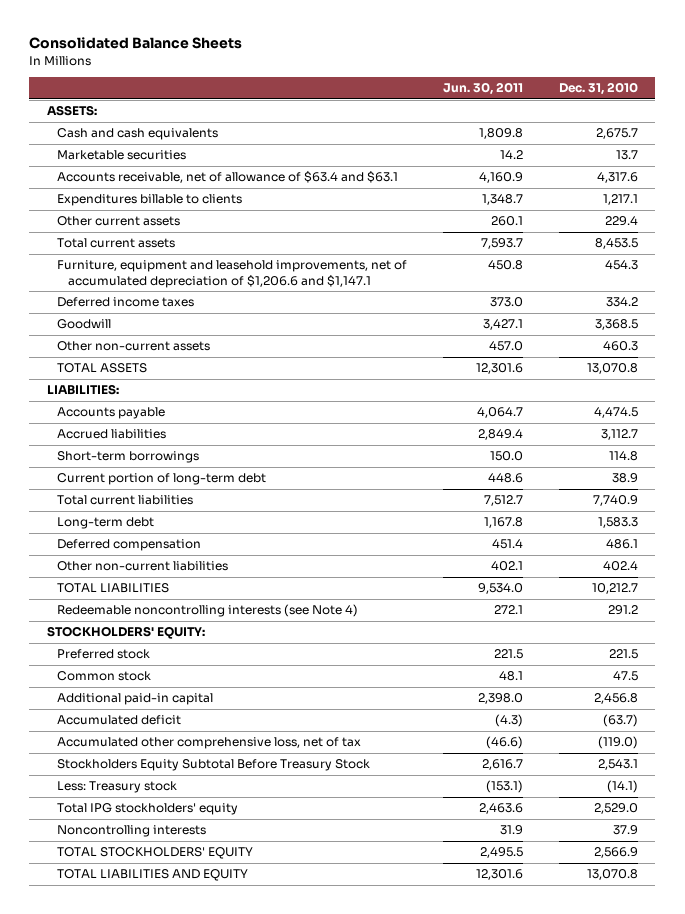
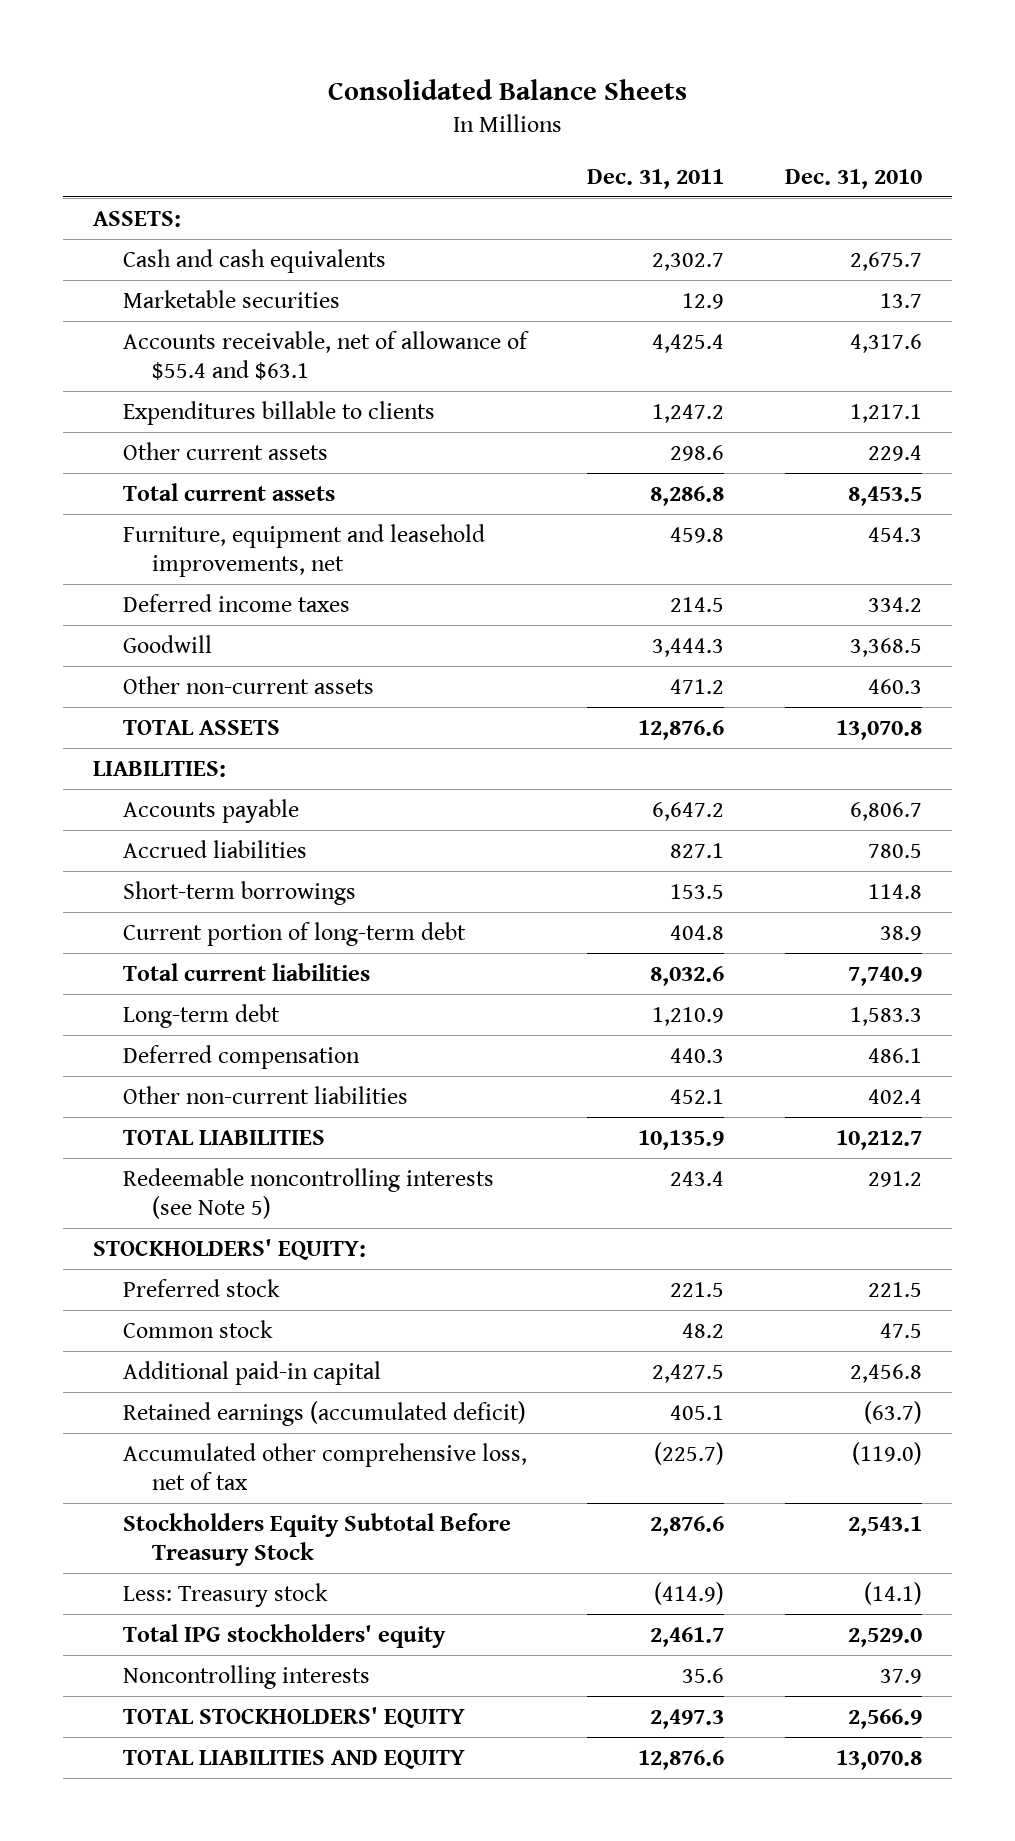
[443,82,524,96] Jun. 30, 2011 -> none
none -> [587,168,725,189] Dec. 31, 2011
[57,171,399,184] Accounts receivable, net of allowance of $63.4 and $63.1 -> [122,330,529,380] Accounts receivable, net of allowance of $55.4 and $63.1
[57,260,408,288] Furniture, equipment and leasehold improvements, net of accumulated depreciation of $1,206.6 and $1,147.1 -> [122,523,485,577] Furniture, equipment and leasehold improvements, net
[593,407,638,419] 4,474.5 -> [849,801,922,821] 6,806.7
[600,429,638,441] 3,112.7 -> [867,843,922,858] 780.5
[57,604,359,618] Redeemable noncontrolling interests (see Note 4) -> [122,1167,494,1219] Redeemable noncontrolling interests (see Note 5)
[57,715,182,726] Accumulated deficit -> [122,1400,526,1426] Retained earnings (accumulated deficit)

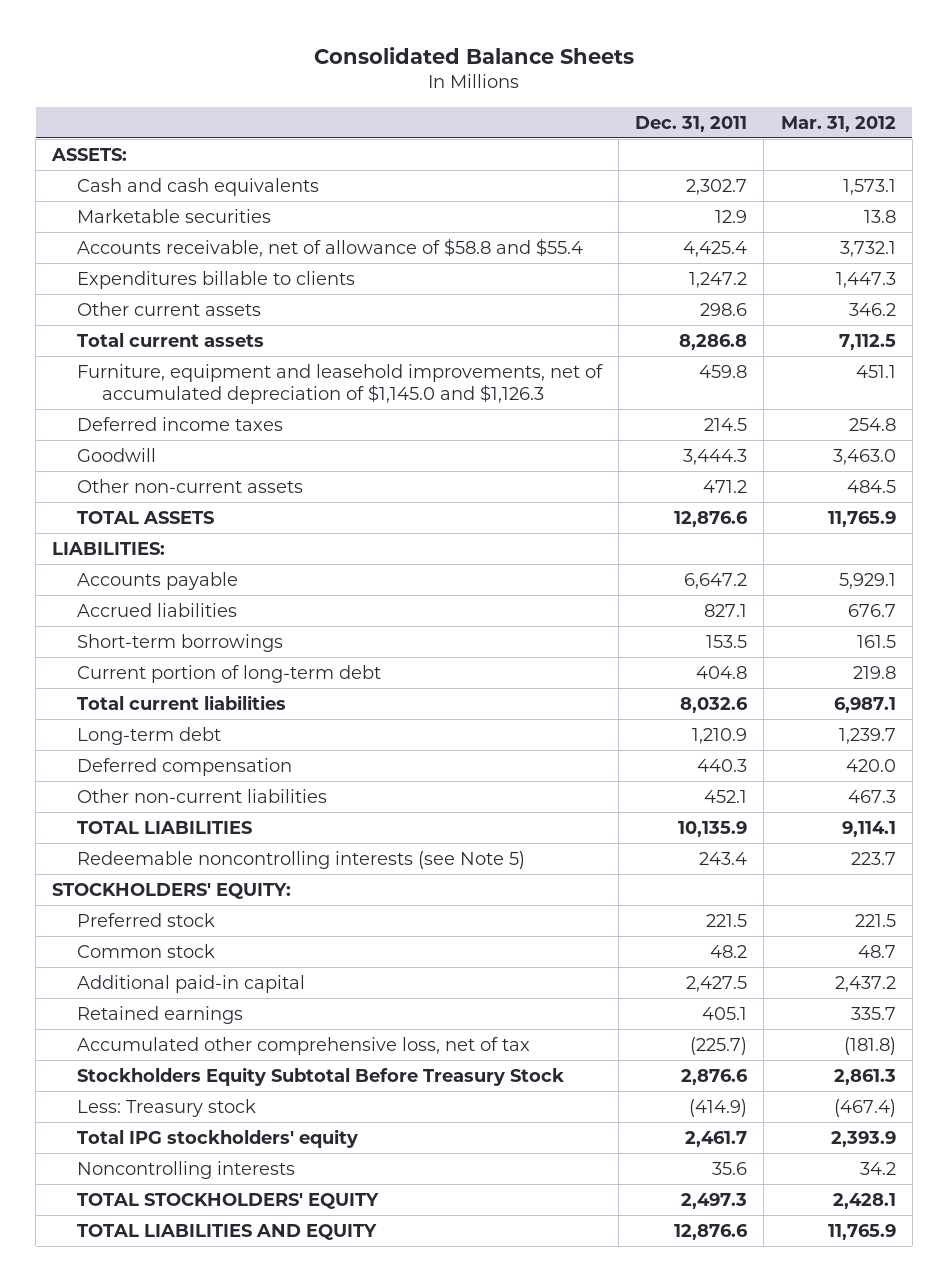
[784,168,922,189] Dec. 31, 2010 -> none
none -> [780,115,896,132] Mar. 31, 2012
[122,330,529,380] Accounts receivable, net of allowance of $55.4 and $63.1 -> [76,237,583,257] Accounts receivable, net of allowance of $58.8 and $55.4
[122,523,485,577] Furniture, equipment and leasehold improvements, net -> [76,363,603,404] Furniture, equipment and leasehold improvements, net of accumulated depreciation of $1,145.0 and $1,126.3
[122,1400,526,1426] Retained earnings (accumulated deficit) -> [76,1005,243,1024] Retained earnings

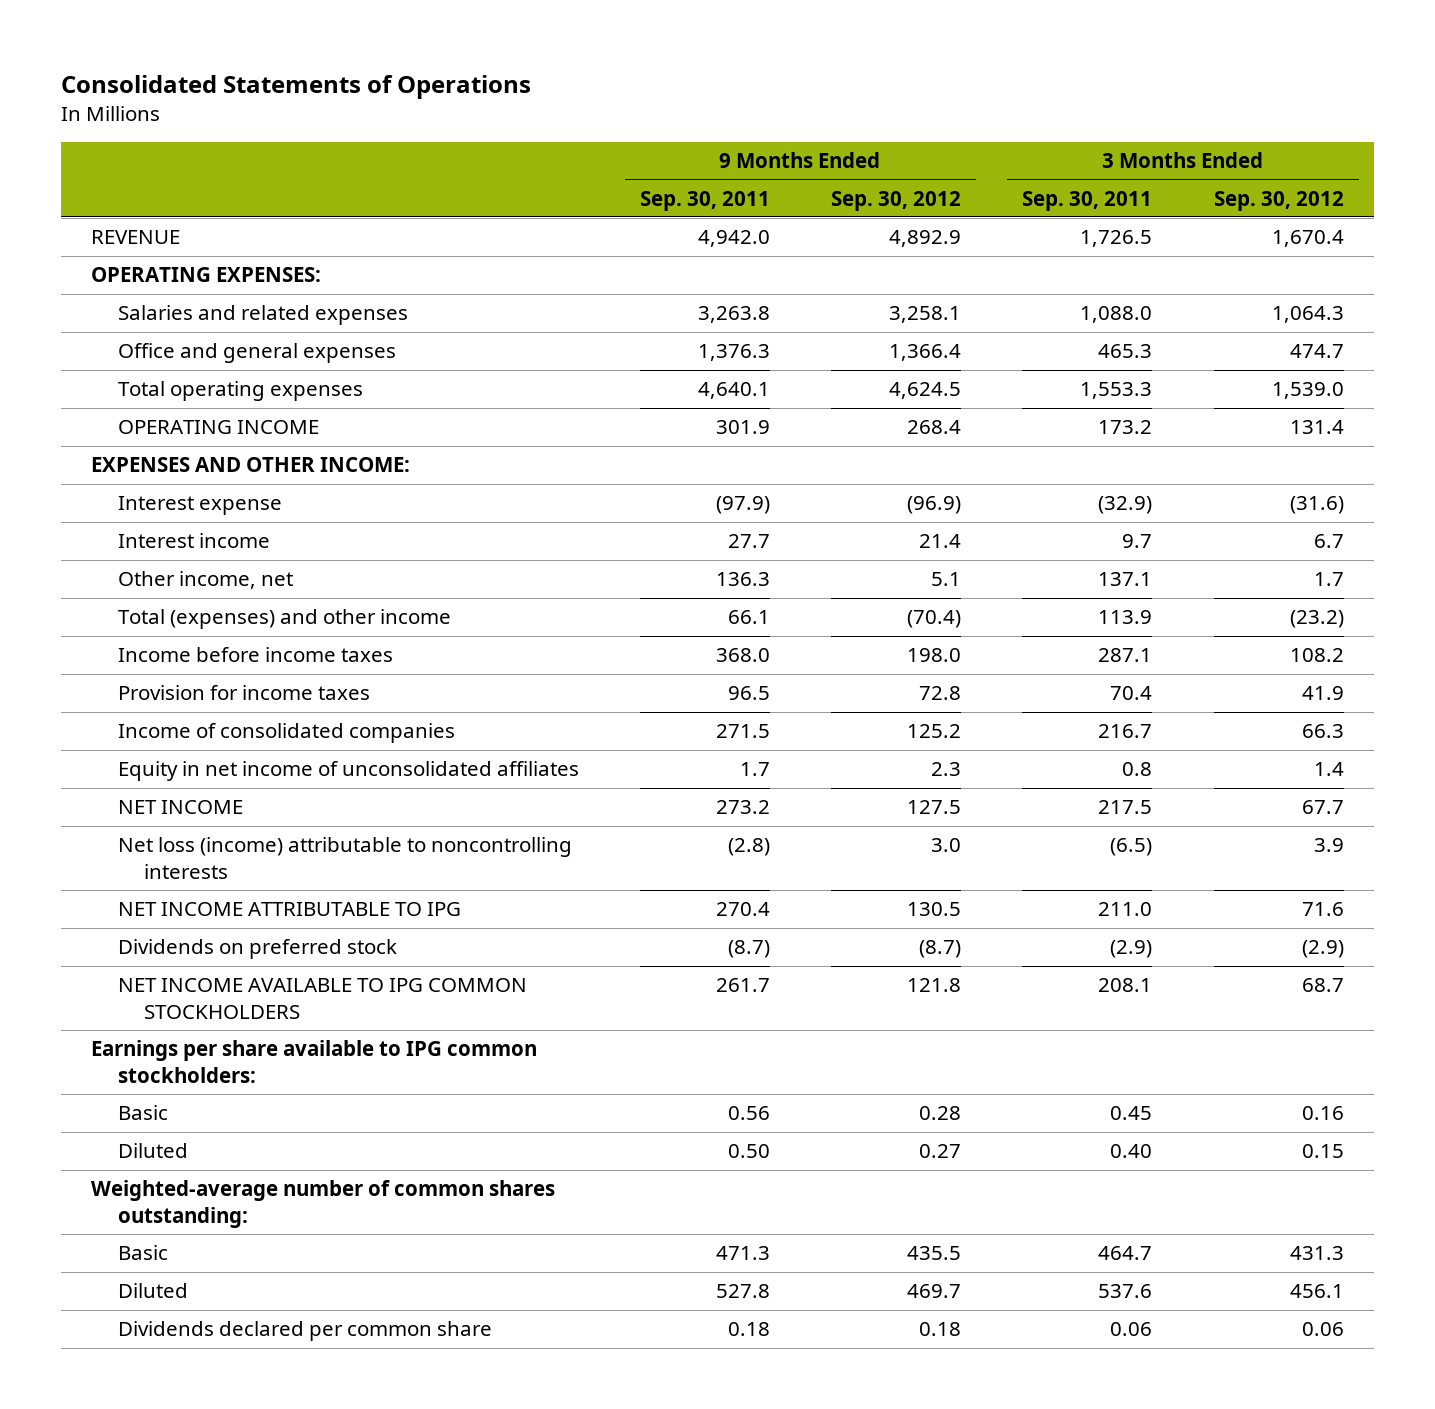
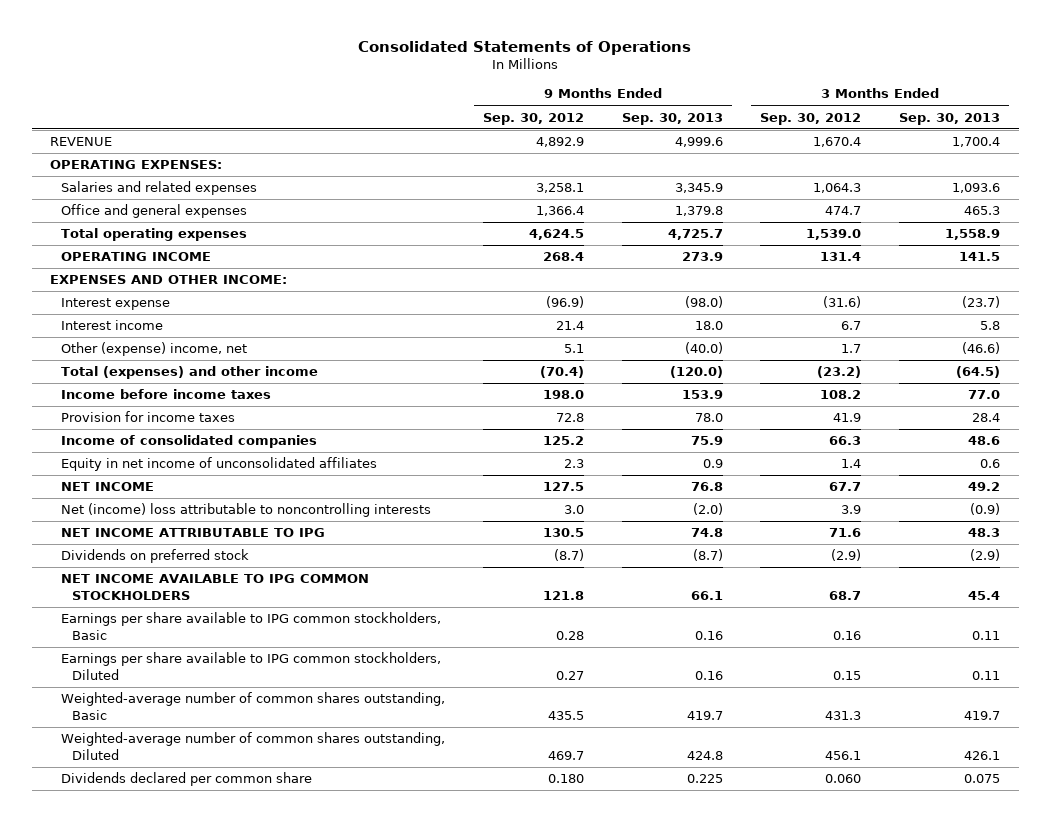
[639,190,770,211] Sep. 30, 2011 -> none
[1022,190,1153,211] Sep. 30, 2011 -> none
none -> [621,112,723,125] Sep. 30, 2013
none -> [898,112,1000,125] Sep. 30, 2013
[117,571,293,590] Other income, net -> [61,342,248,357] Other (expense) income, net
[117,837,572,879] Net loss (income) attributable to noncontrolling interests -> [61,503,432,518] Net (income) loss attributable to noncontrolling interests
[91,1040,538,1083] Earnings per share available to IPG common stockholders: -> none
[91,1180,556,1228] Weighted-average number of common shares outstanding: -> none
[117,1105,168,1121] Basic -> [61,612,442,641] Earnings per share available to IPG common stockholders, Basic
[117,1143,188,1159] Diluted -> [61,652,442,681] Earnings per share available to IPG common stockholders, Diluted
[117,1245,168,1261] Basic -> [61,692,446,721] Weighted-average number of common shares outstanding, Basic
[117,1283,188,1299] Diluted -> [61,732,446,761] Weighted-average number of common shares outstanding, Diluted
[919,1322,962,1337] 0.18 -> [547,774,584,784] 0.180
[1301,1322,1344,1337] 0.06 -> [825,774,862,784] 0.060

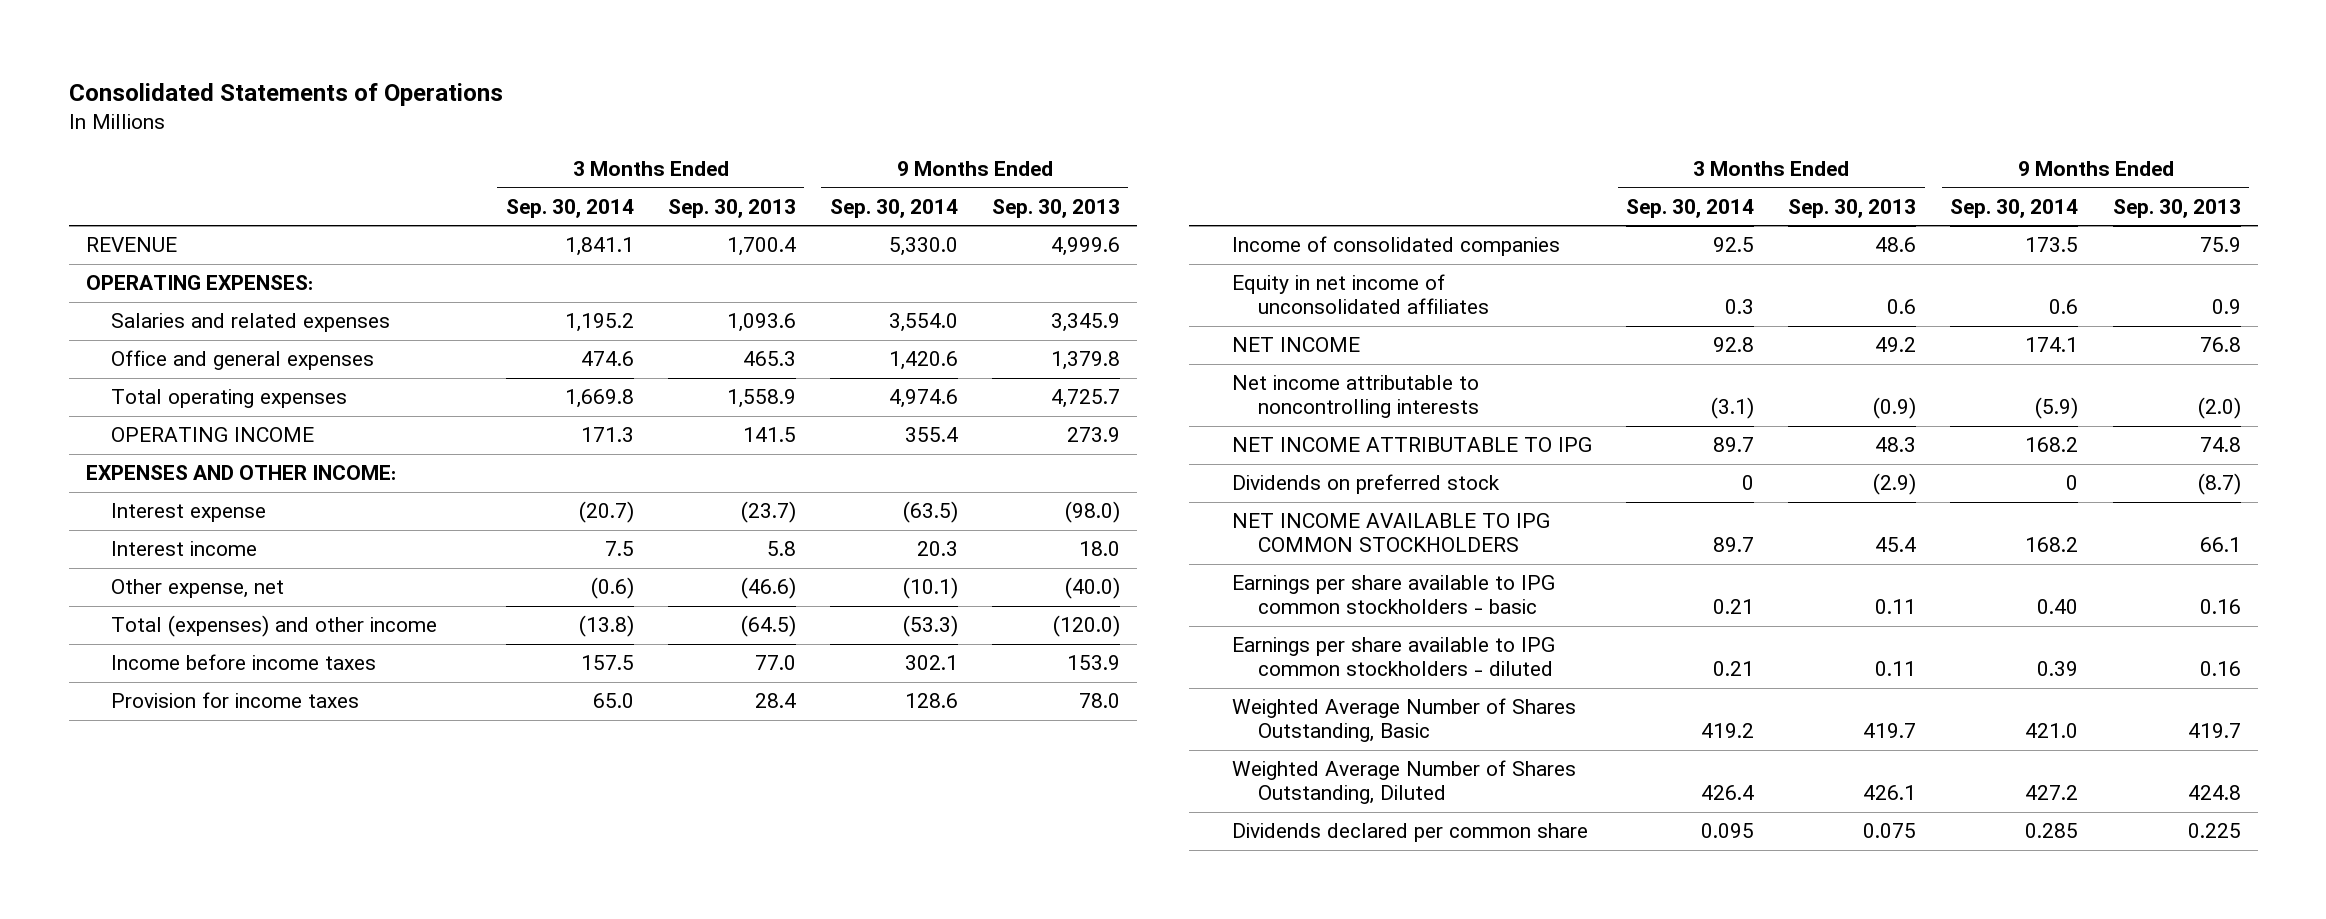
[482,112,584,125] Sep. 30, 2012 -> none
[760,112,862,125] Sep. 30, 2012 -> none
none -> [505,199,634,219] Sep. 30, 2014
none -> [829,199,958,219] Sep. 30, 2014
[61,342,248,357] Other (expense) income, net -> [111,579,285,599] Other expense, net
[61,503,432,518] Net (income) loss attributable to noncontrolling interests -> [1232,375,1480,419] Net income attributable to noncontrolling interests
[61,612,442,641] Earnings per share available to IPG common stockholders, Basic -> [1232,575,1556,615] Earnings per share available to IPG common stockholders - basic
[61,652,442,681] Earnings per share available to IPG common stockholders, Diluted -> [1232,637,1556,677] Earnings per share available to IPG common stockholders - diluted
[61,692,446,721] Weighted-average number of common shares outstanding, Basic -> [1232,698,1577,743] Weighted Average Number of Shares Outstanding, Basic
[61,732,446,761] Weighted-average number of common shares outstanding, Diluted -> [1232,760,1577,805] Weighted Average Number of Shares Outstanding, Diluted

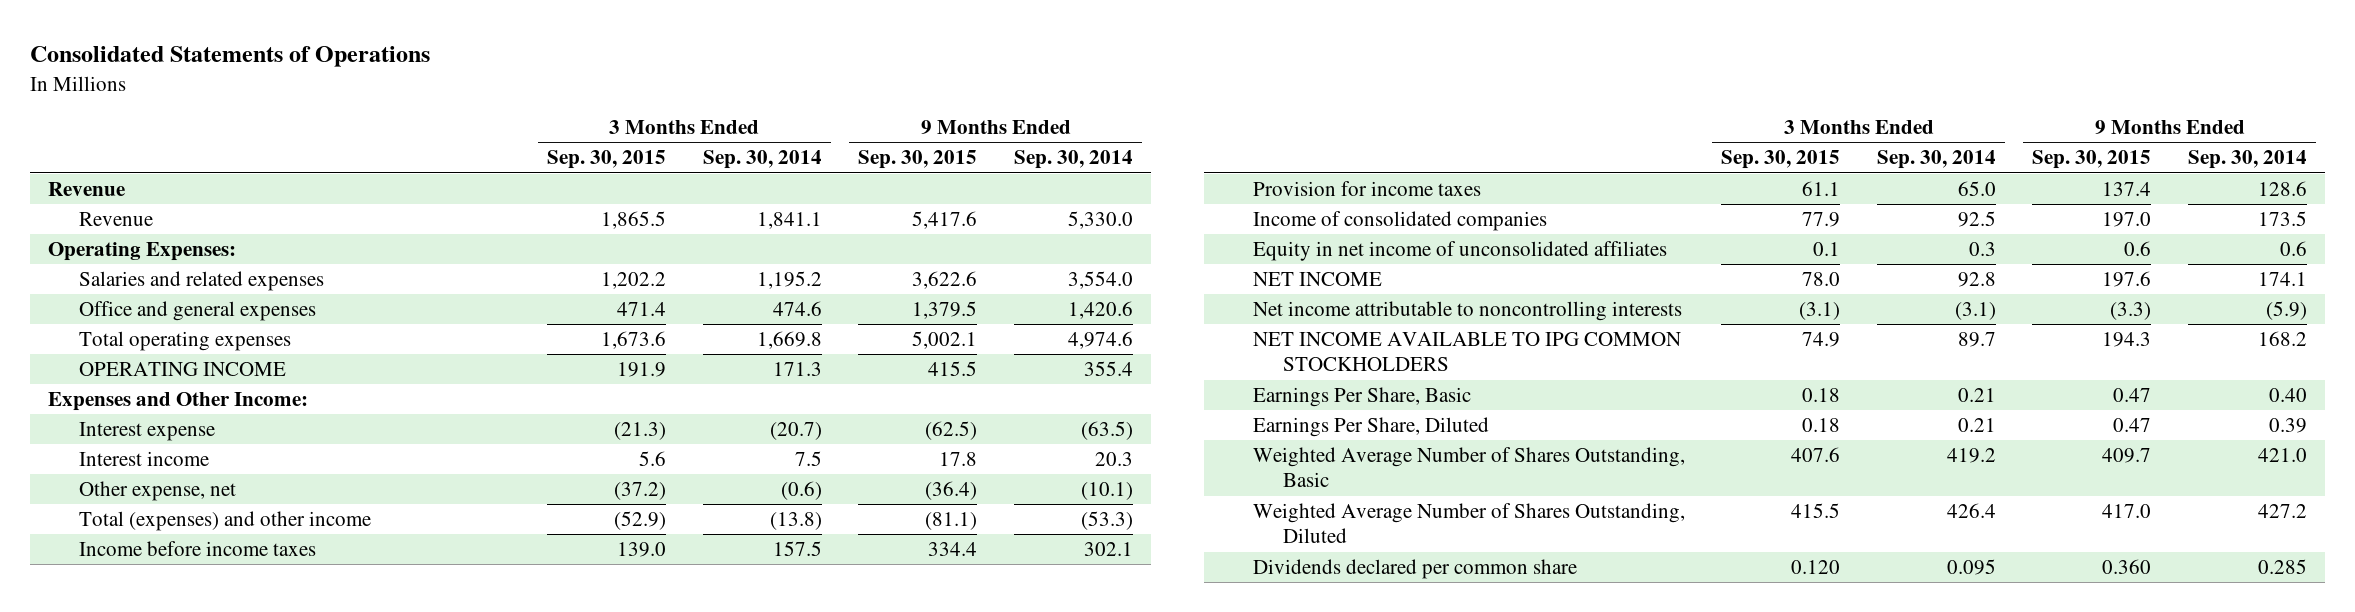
[667,199,796,219] Sep. 30, 2013 -> none
[991,199,1120,219] Sep. 30, 2013 -> none
none -> [547,150,667,170] Sep. 30, 2015
none -> [858,150,978,170] Sep. 30, 2015
none -> [48,182,126,197] Revenue
[85,237,177,253] REVENUE -> [78,212,153,227] Revenue
[85,275,313,291] OPERATING EXPENSES: -> [48,242,237,262] Operating Expenses:
[85,465,396,481] EXPENSES AND OTHER INCOME: -> [48,392,309,412] Expenses and Other Income:
[1232,437,1593,453] NET INCOME ATTRIBUTABLE TO IPG -> none
[1232,474,1501,495] Dividends on preferred stock -> none
[1232,575,1556,615] Earnings per share available to IPG common stockholders - basic -> [1252,387,1471,408] Earnings Per Share, Basic
[1232,637,1556,677] Earnings per share available to IPG common stockholders - diluted -> [1252,417,1489,438] Earnings Per Share, Diluted

